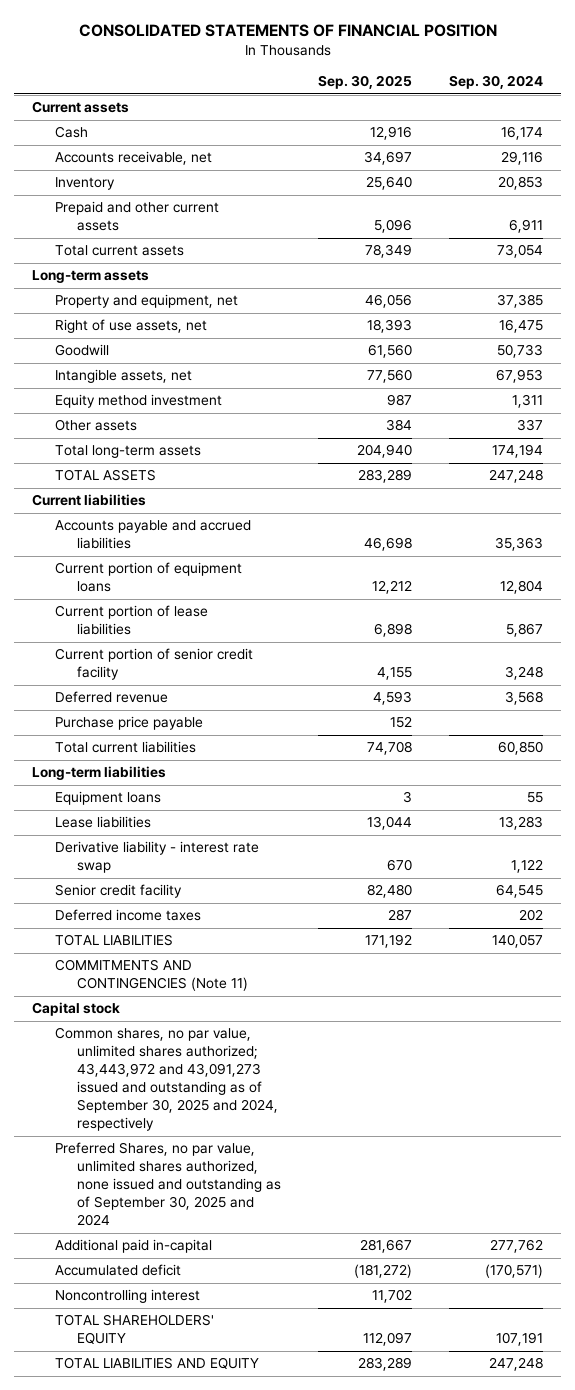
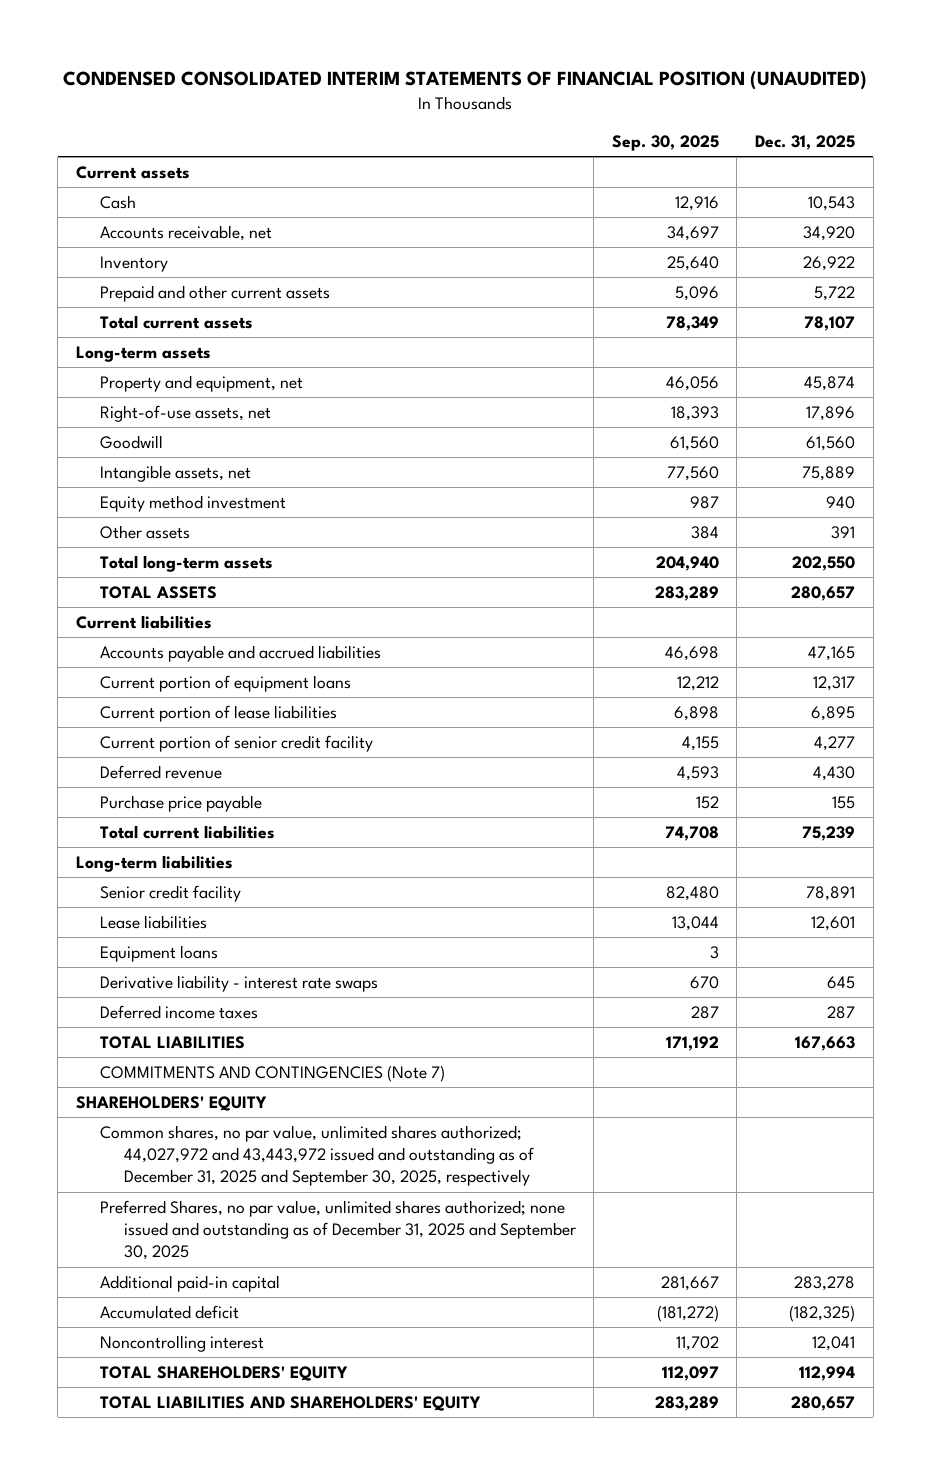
[78,23,497,37] CONSOLIDATED STATEMENTS OF FINANCIAL POSITION -> [63,71,868,91] CONDENSED CONSOLIDATED INTERIM STATEMENTS OF FINANCIAL POSITION (UNAUDITED)
[448,75,543,90] Sep. 30, 2024 -> none
none -> [754,134,855,150] Dec. 31, 2025
[54,319,207,334] Right of use assets, net -> [99,404,271,422] Right-of-use assets, net
[54,841,259,874] Derivative liability - interest rate swap -> none
[54,816,151,829] Lease liabilities -> [99,914,207,929] Lease liabilities
[54,791,161,806] Equipment loans -> [99,944,218,962] Equipment loans
none -> [99,974,378,992] Derivative liability - interest rate swaps
[32,1002,121,1017] Capital stock -> none
[54,959,249,992] COMMITMENTS AND CONTINGENCIES (Note 11) -> [99,1064,445,1082] COMMITMENTS AND CONTINGENCIES (Note 7)
none -> [75,1095,267,1111] SHAREHOLDERS' EQUITY
[54,1027,279,1132] Common shares, no par value, unlimited shares authorized; 43,443,972 and 43,091,273 issued and outstanding as of September 30, 2025 and 2024, respectively -> [99,1124,534,1187] Common shares, no par value, unlimited shares authorized; 44,027,972 and 43,443,972 issued and outstanding as of December 31, 2025 and September 30, 2025, respectively
[54,1142,282,1227] Preferred Shares, no par value, unlimited shares authorized, none issued and outstanding as of September 30, 2025 and 2024 -> [99,1199,576,1261] Preferred Shares, no par value, unlimited shares authorized; none issued and outstanding as of December 31, 2025 and September 30, 2025
[54,1239,212,1254] Additional paid in-capital -> [99,1274,280,1292] Additional paid-in capital
[54,1357,259,1370] TOTAL LIABILITIES AND EQUITY -> [99,1395,481,1411] TOTAL LIABILITIES AND SHAREHOLDERS' EQUITY

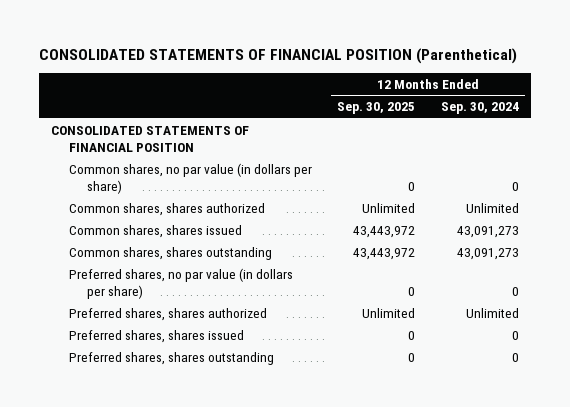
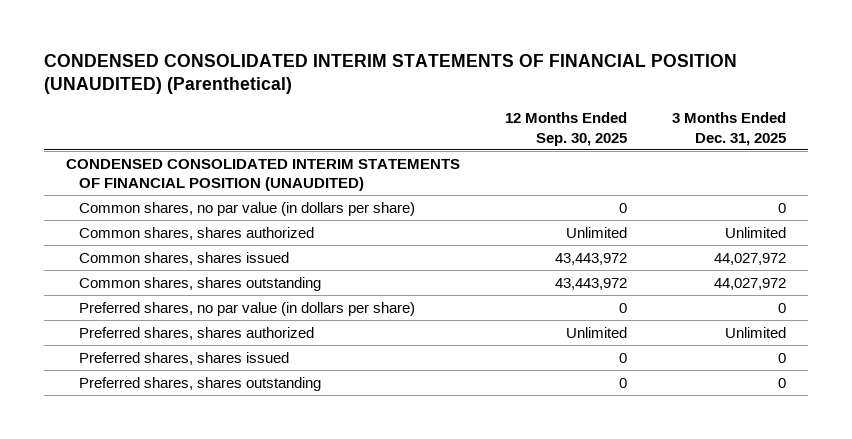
[38,47,517,64] CONSOLIDATED STATEMENTS OF FINANCIAL POSITION (Parenthetical) -> [43,54,737,95] CONDENSED CONSOLIDATED INTERIM STATEMENTS OF FINANCIAL POSITION (UNAUDITED) (Parenthetical)
[440,102,519,115] Sep. 30, 2024 -> none
none -> [671,112,786,146] 3 Months Ended Dec. 31, 2025
[51,125,250,152] CONSOLIDATED STATEMENTS OF FINANCIAL POSITION -> [66,158,461,192] CONDENSED CONSOLIDATED INTERIM STATEMENTS OF FINANCIAL POSITION (UNAUDITED)

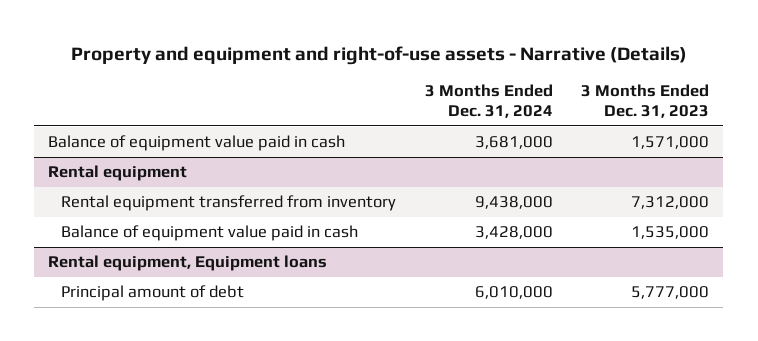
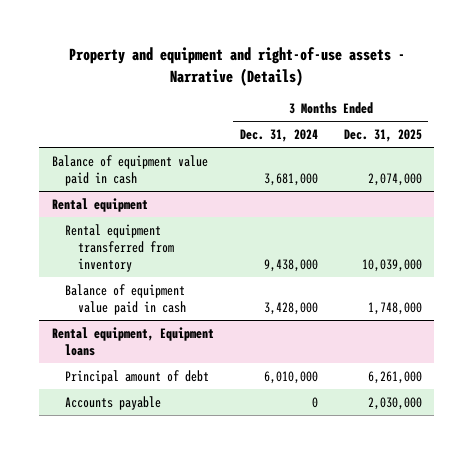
[581,84,710,119] 3 Months Ended Dec. 31, 2023 -> none
none -> [343,129,422,143] Dec. 31, 2025
none -> [64,395,161,410] Accounts payable

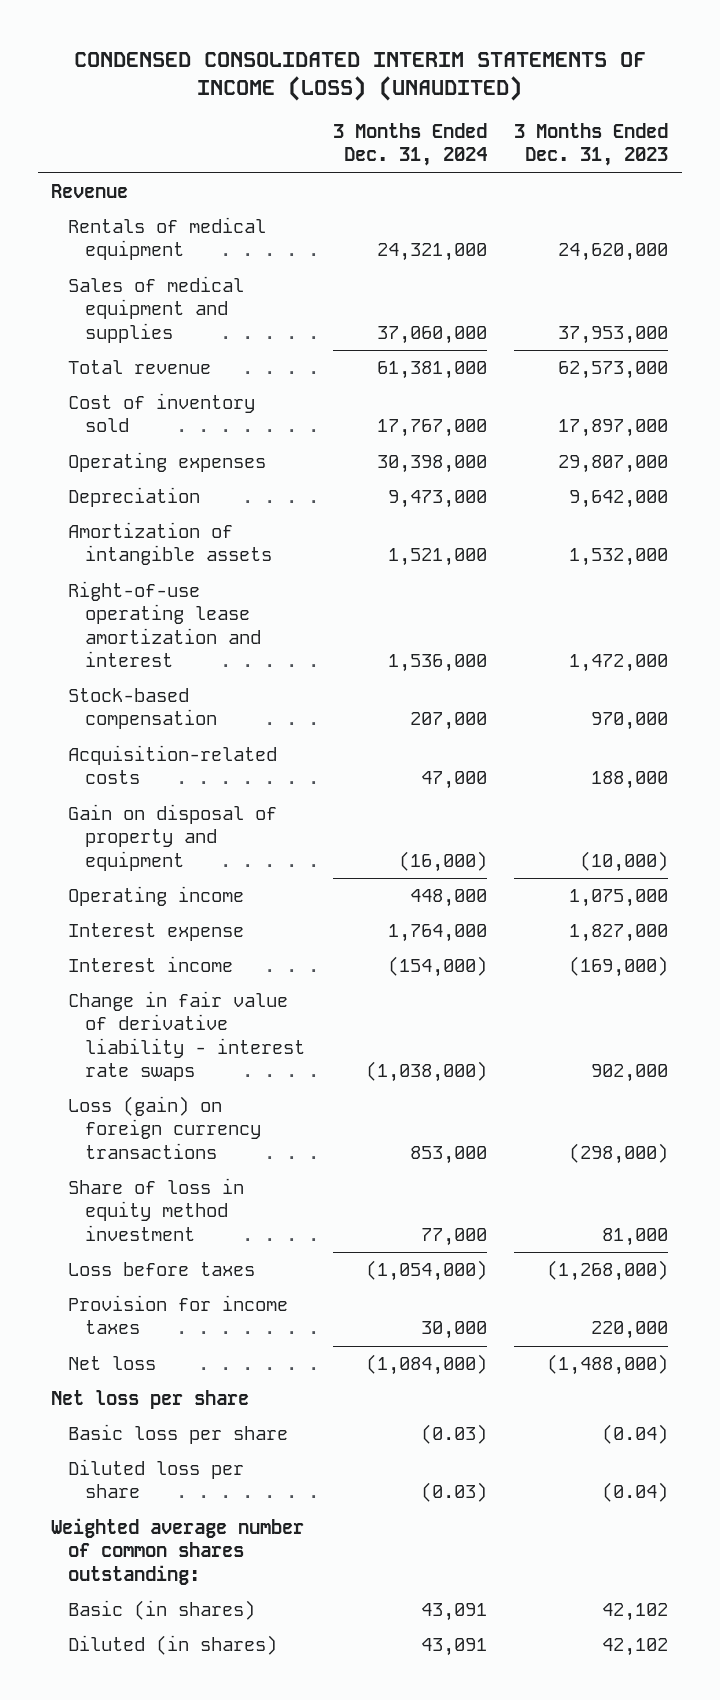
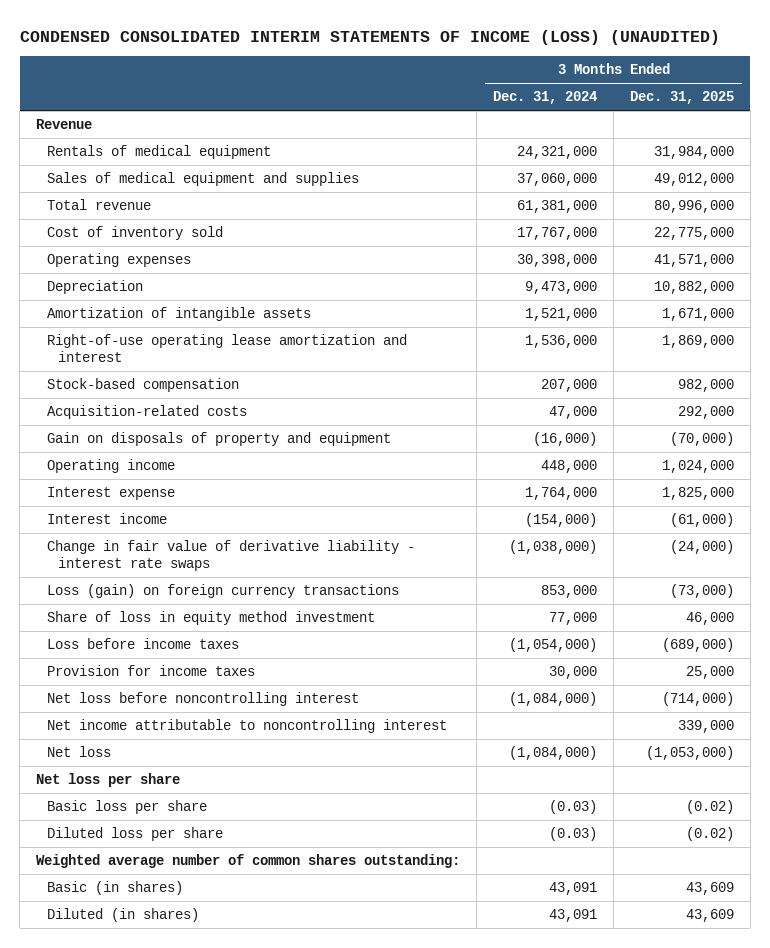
[514,123,669,167] 3 Months Ended Dec. 31, 2023 -> none
none -> [629,91,734,105] Dec. 31, 2025
[68,804,278,871] Gain on disposal of property and equipment -> [47,432,392,447] Gain on disposals of property and equipment
[68,1262,256,1277] Loss before taxes -> [47,638,240,650] Loss before income taxes
none -> [47,692,360,707] Net loss before noncontrolling interest
none -> [47,719,448,734] Net income attributable to noncontrolling interest

